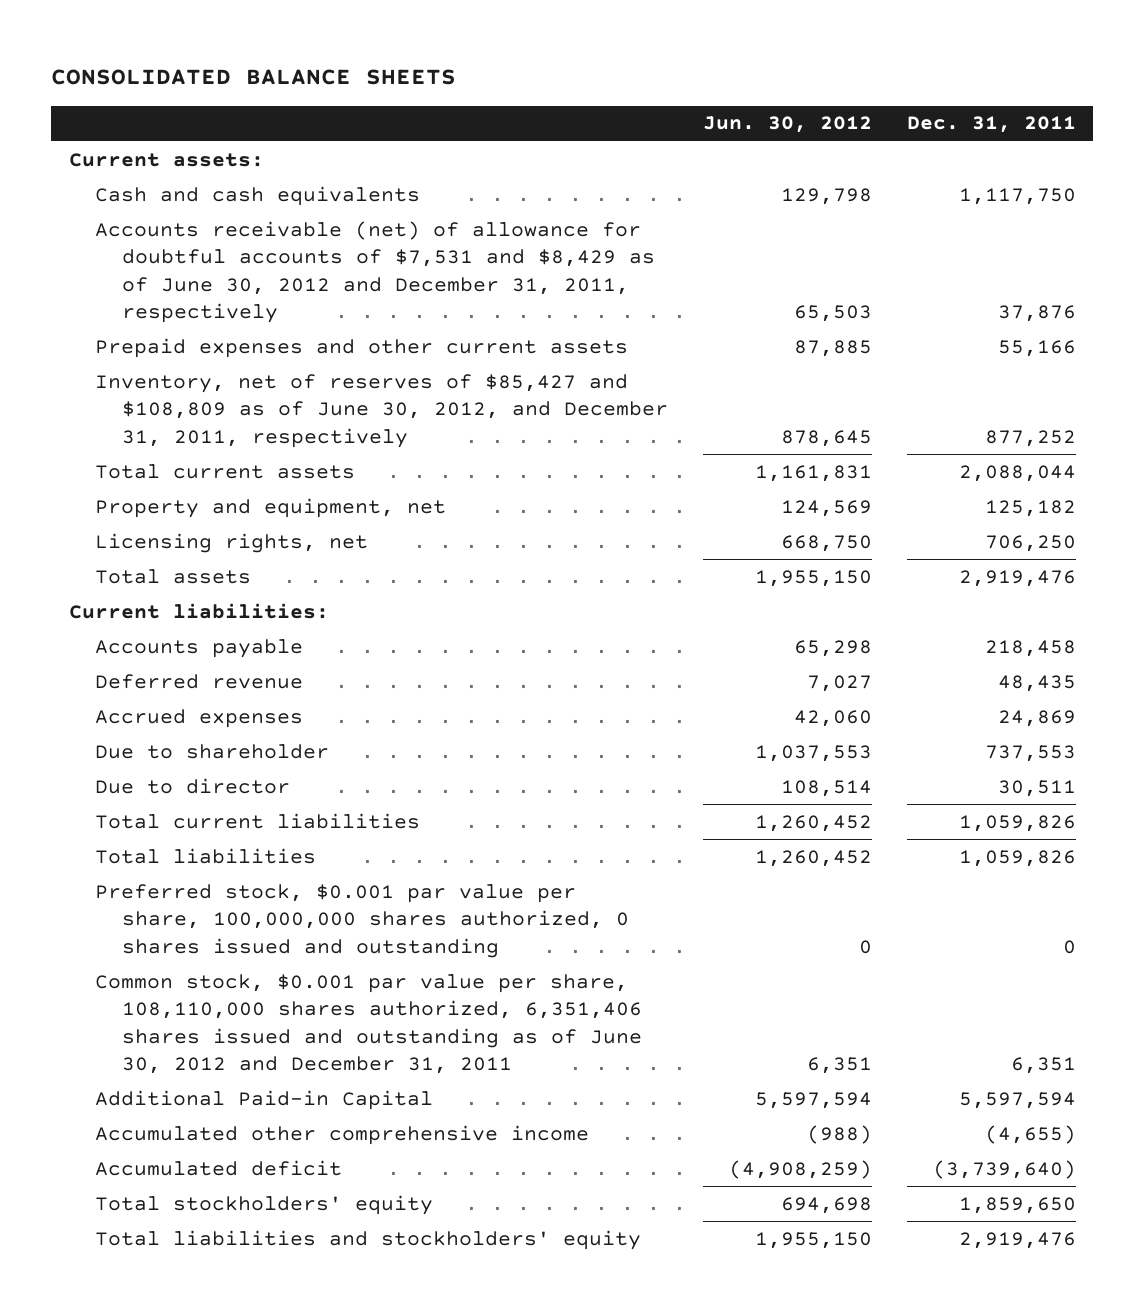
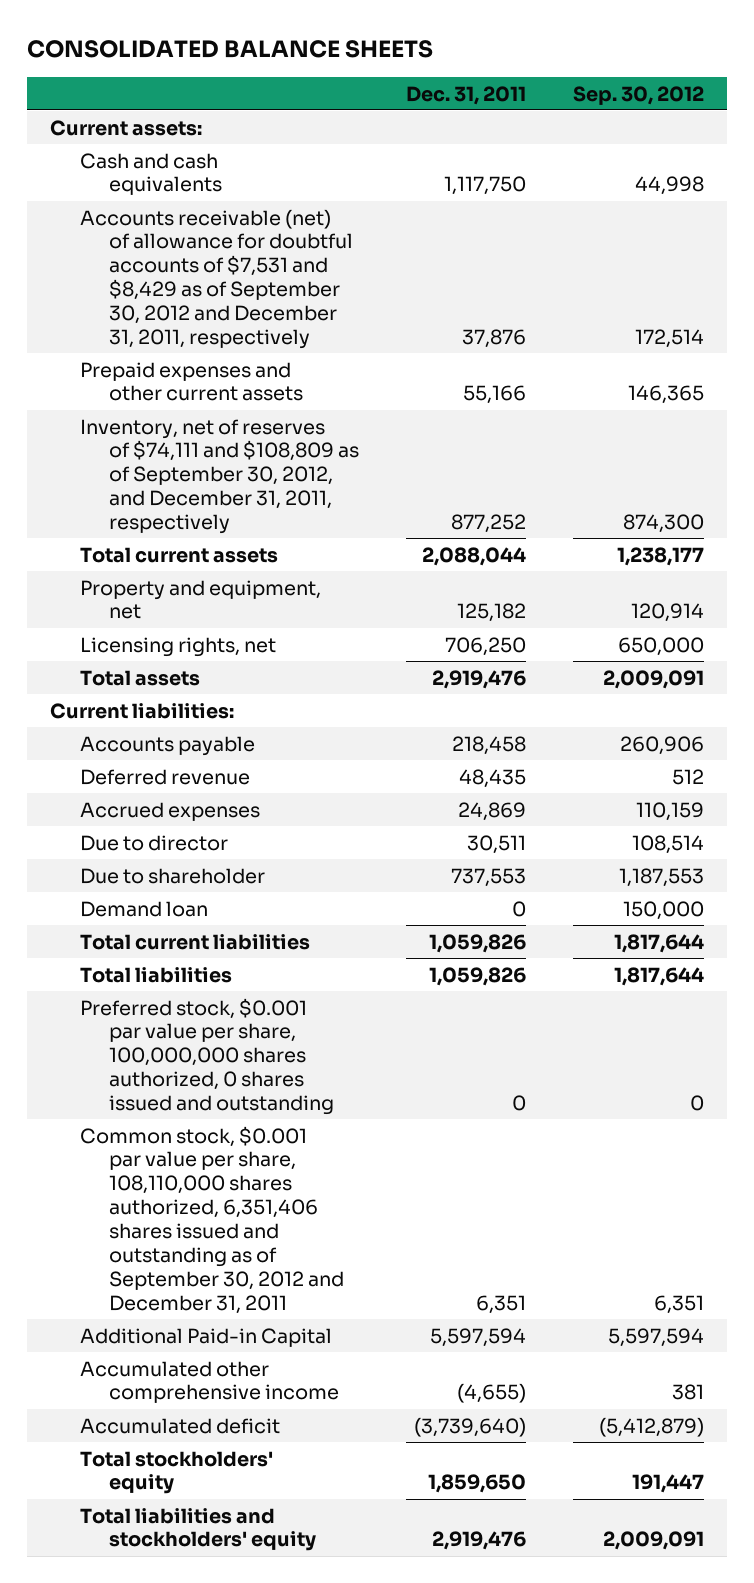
[703,116,873,134] Jun. 30, 2012 -> none
none -> [572,85,704,105] Sep. 30, 2012
[95,220,656,324] Accounts receivable (net) of allowance for doubtful accounts of $7,531 and $8,429 as of June 30, 2012 and December 31, 2011, respectively -> [79,208,354,349] Accounts receivable (net) of allowance for doubtful accounts of $7,531 and $8,429 as of September 30, 2012 and December 31, 2011, respectively
[95,373,669,448] Inventory, net of reserves of $85,427 and $108,809 as of June 30, 2012, and December 31, 2011, respectively -> [79,418,360,534] Inventory, net of reserves of $74,111 and $108,809 as of September 30, 2012, and December 31, 2011, respectively
[95,743,330,759] Due to shareholder -> [79,867,265,884] Due to shareholder
none -> [79,900,208,917] Demand loan
[95,973,643,1075] Common stock, $0.001 par value per share, 108,110,000 shares authorized, 6,351,406 shares issued and outstanding as of June 30, 2012 and December 31, 2011 -> [79,1125,345,1314] Common stock, $0.001 par value per share, 108,110,000 shares authorized, 6,351,406 shares issued and outstanding as of September 30, 2012 and December 31, 2011

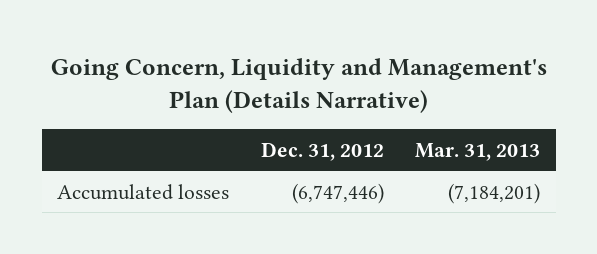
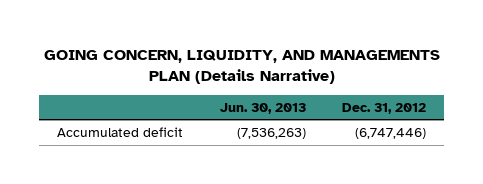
[50,57,547,113] Going Concern, Liquidity and Management's Plan (Details Narrative) -> [43,50,440,85] GOING CONCERN, LIQUIDITY, AND MANAGEMENTS PLAN (Details Narrative)
[414,142,540,161] Mar. 31, 2013 -> none
none -> [219,102,306,114] Jun. 30, 2013
[57,183,230,200] Accumulated losses -> [57,127,184,138] Accumulated deficit

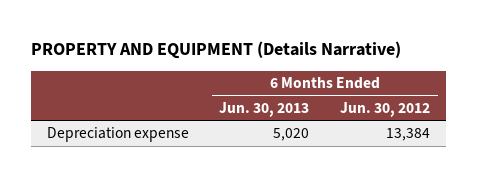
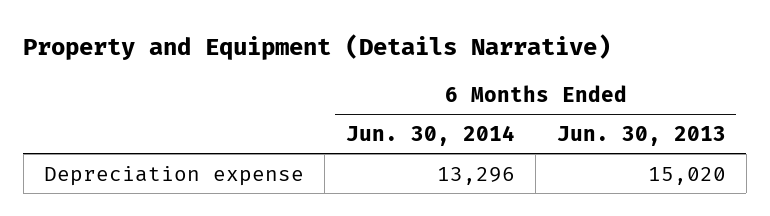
[31,41,402,60] PROPERTY AND EQUIPMENT (Details Narrative) -> [23,33,612,60] Property and Equipment (Details Narrative)
[340,101,431,117] Jun. 30, 2012 -> none
none -> [345,124,515,146] Jun. 30, 2014
[273,128,310,142] 5,020 -> [647,166,726,185] 15,020

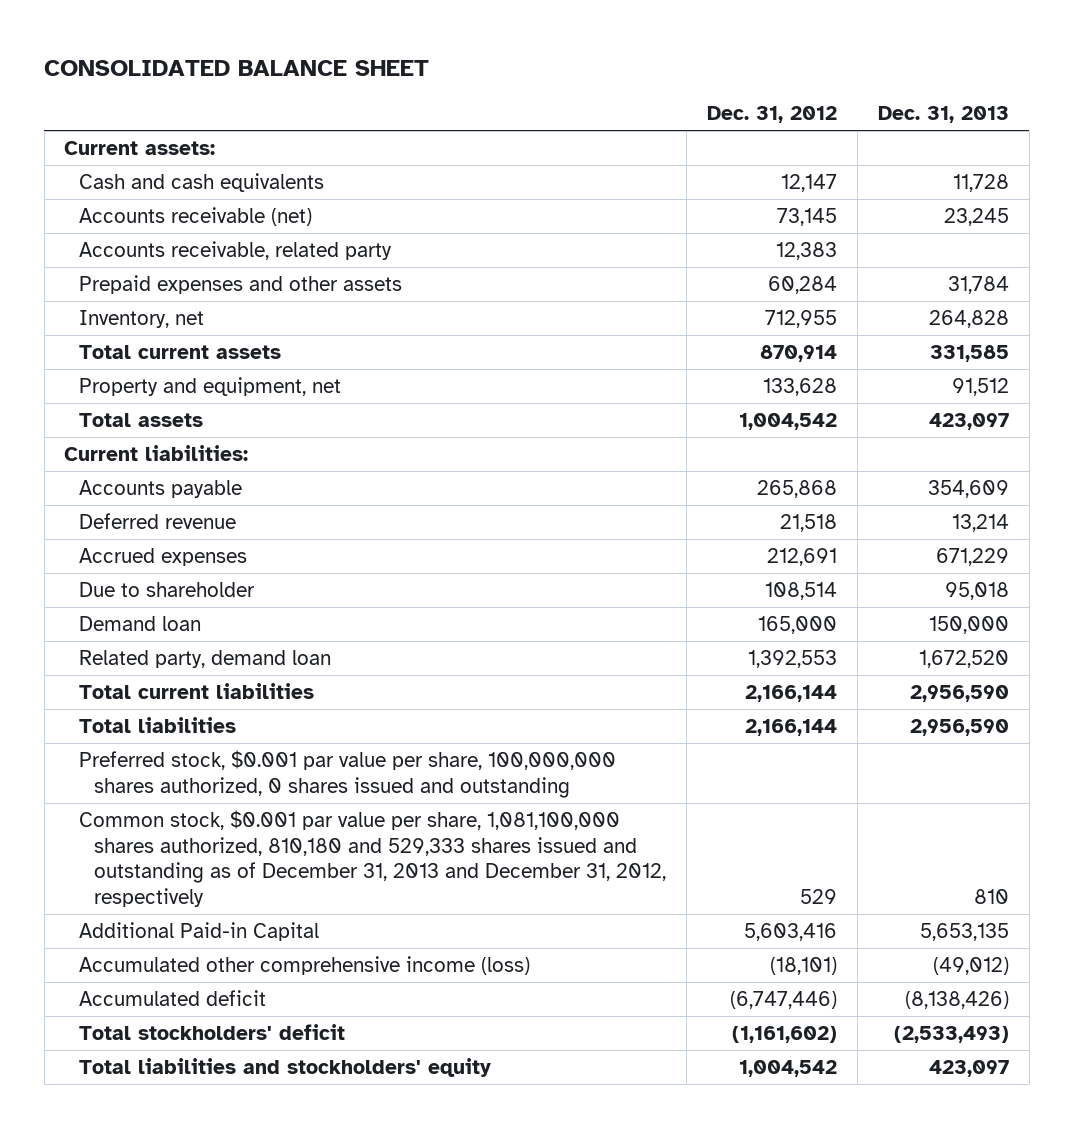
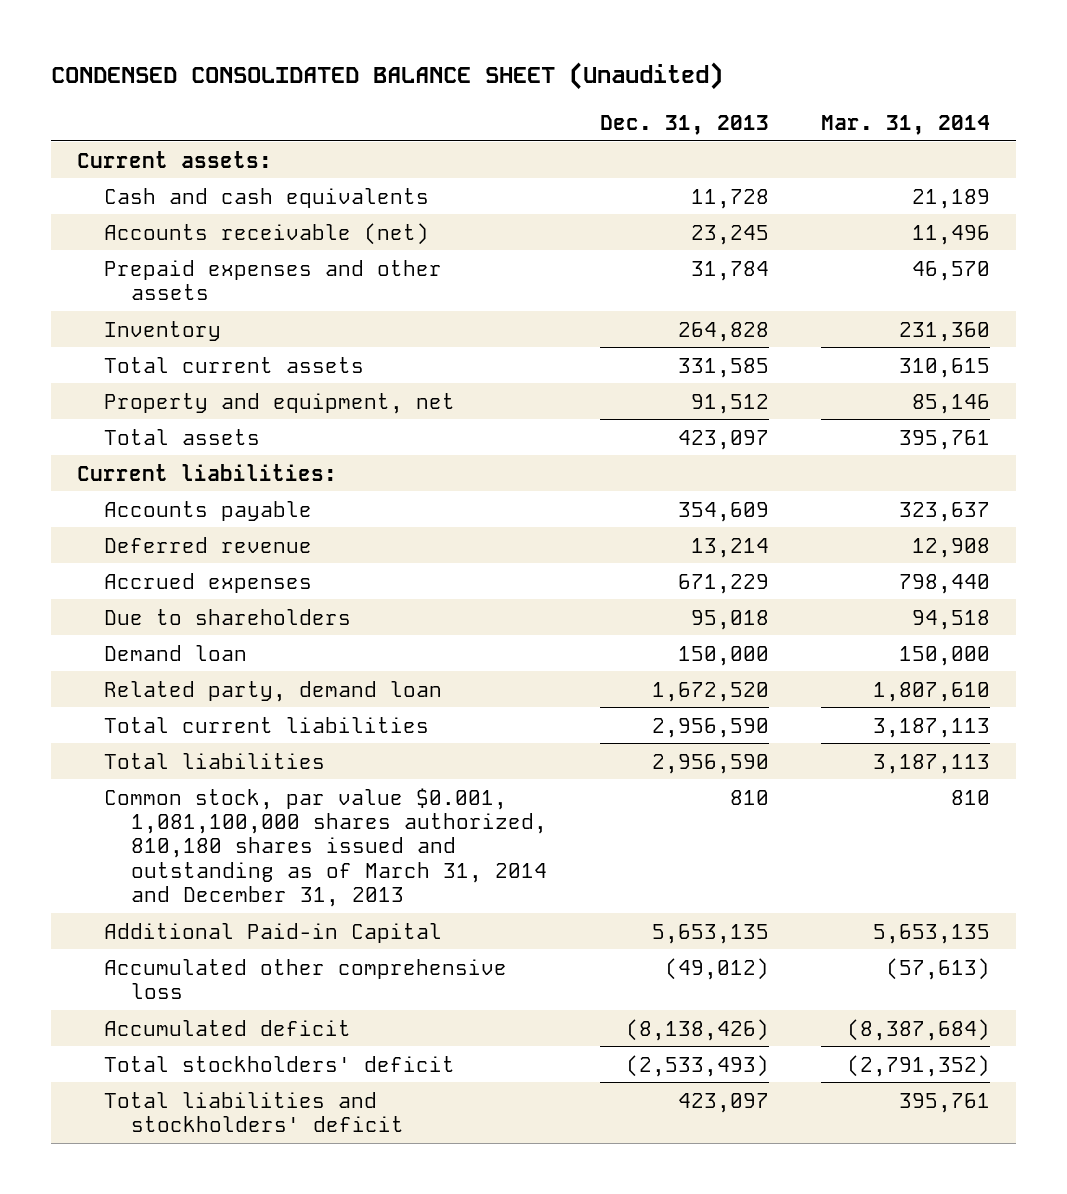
[44,59,430,76] CONSOLIDATED BALANCE SHEET -> [50,62,723,91] CONDENSED CONSOLIDATED BALANCE SHEET (Unaudited)
[707,105,838,123] Dec. 31, 2012 -> none
none -> [821,115,991,136] Mar. 31, 2014
[79,241,393,261] Accounts receivable, related party -> none
[79,310,205,329] Inventory, net -> [104,320,222,341] Inventory
[79,582,256,598] Due to shareholder -> [104,608,352,625] Due to shareholders
[79,750,617,798] Preferred stock, $0.001 par value per share, 100,000,000 shares authorized, 0 shares issued and outstanding -> none
[79,810,667,907] Common stock, $0.001 par value per share, 1,081,100,000 shares authorized, 810,180 and 529,333 shares issued and outstanding as of December 31, 2013 and December 31, 2012, respectively -> [104,787,548,908] Common stock, par value $0.001, 1,081,100,000 shares authorized, 810,180 shares issued and outstanding as of March 31, 2014 and December 31, 2013
[79,956,531,976] Accumulated other comprehensive income (loss) -> [104,958,508,999] Accumulated other comprehensive loss
[79,1058,492,1078] Total liabilities and stockholders' equity -> [104,1091,405,1132] Total liabilities and stockholders' deficit

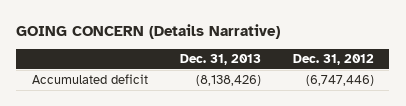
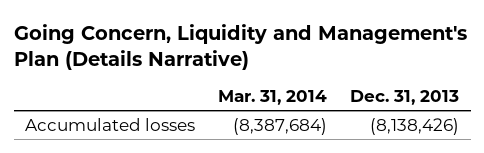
[16,24,281,40] GOING CONCERN (Details Narrative) -> [13,23,467,70] Going Concern, Liquidity and Management's Plan (Details Narrative)
[292,54,374,66] Dec. 31, 2012 -> none
none -> [218,90,328,106] Mar. 31, 2014
[32,74,149,85] Accumulated deficit -> [25,117,196,131] Accumulated losses

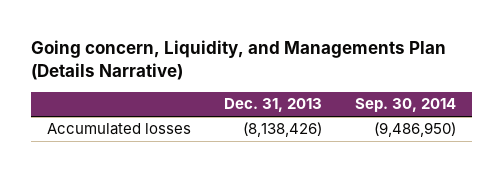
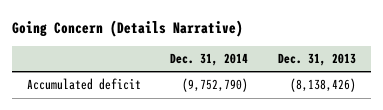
[31,40,447,81] Going concern, Liquidity, and Managements Plan (Details Narrative) -> [12,19,244,37] Going Concern (Details Narrative)
[354,98,456,113] Sep. 30, 2014 -> none
none -> [170,53,249,67] Dec. 31, 2014
[47,123,192,136] Accumulated losses -> [26,78,141,91] Accumulated deficit

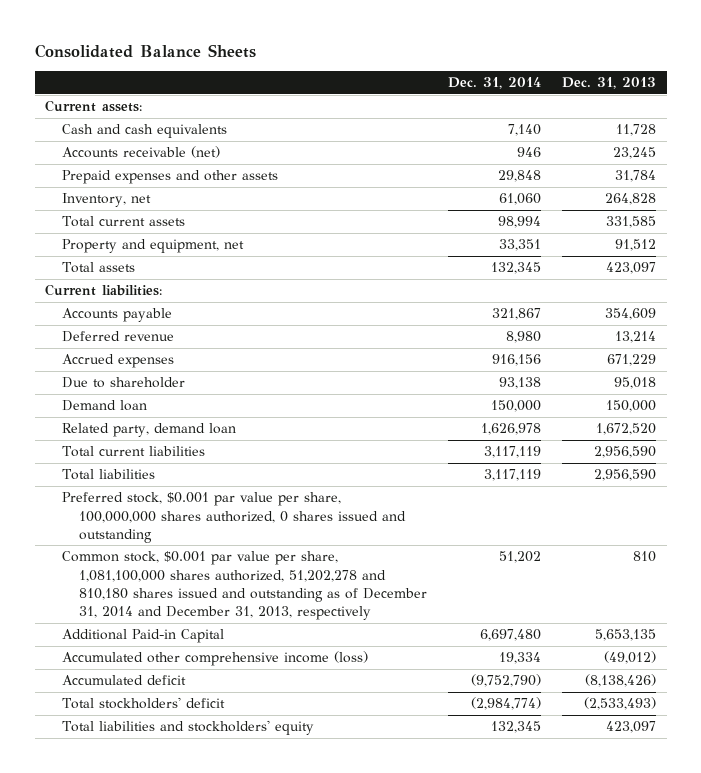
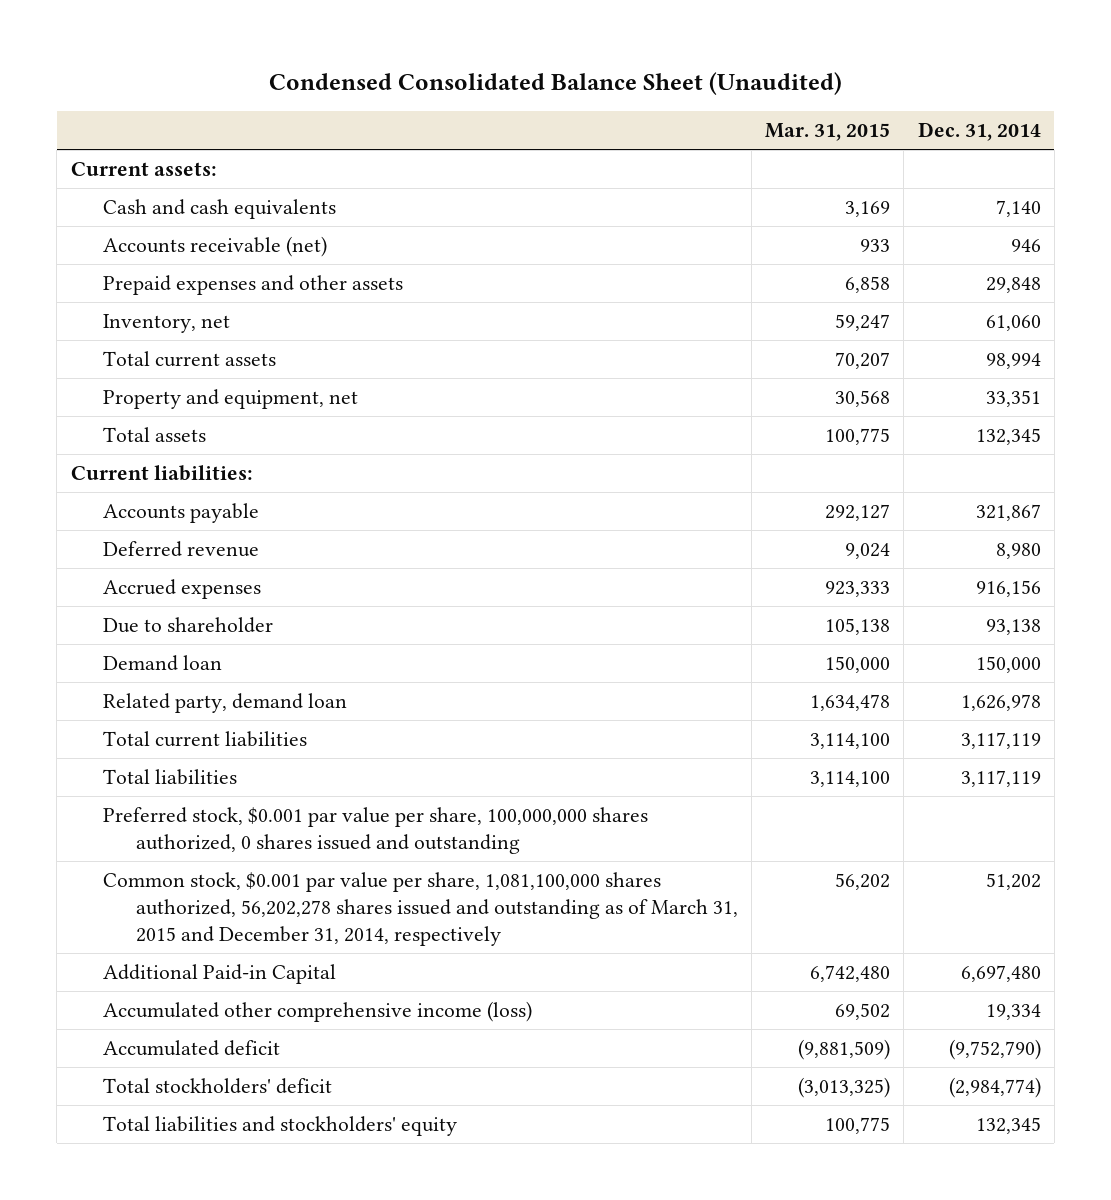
[34,43,256,58] Consolidated Balance Sheets -> [268,71,842,95] Condensed Consolidated Balance Sheet (Unaudited)
[562,77,657,90] Dec. 31, 2013 -> none
none -> [765,123,891,142] Mar. 31, 2015
[62,551,428,620] Common stock, $0.001 par value per share, 1,081,100,000 shares authorized, 51,202,278 and 810,180 shares issued and outstanding as of December 31, 2014 and December 31, 2013, respectively -> [103,871,738,947] Common stock, $0.001 par value per share, 1,081,100,000 shares authorized, 56,202,278 shares issued and outstanding as of March 31, 2015 and December 31, 2014, respectively

